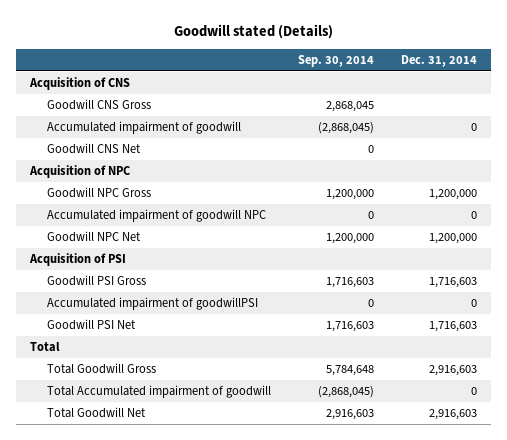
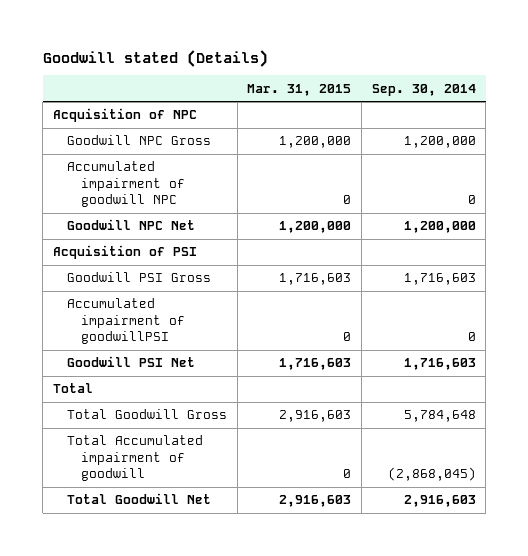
[401,54,478,67] Dec. 31, 2014 -> none
none -> [247,83,352,96] Mar. 31, 2015
[28,77,130,91] Acquisition of CNS -> none
[46,99,151,111] Goodwill CNS Gross -> none
[46,121,241,135] Accumulated impairment of goodwill -> none
[46,143,141,155] Goodwill CNS Net -> none

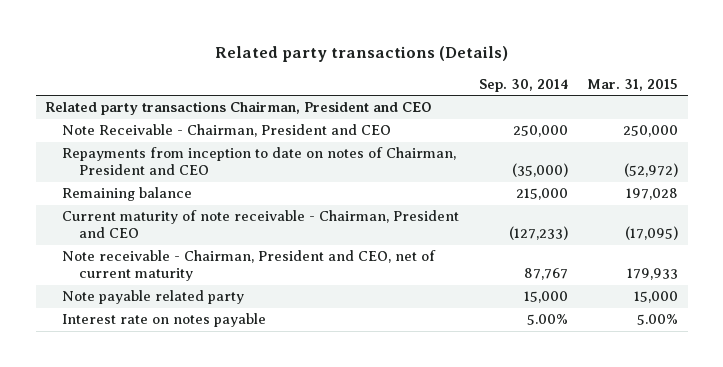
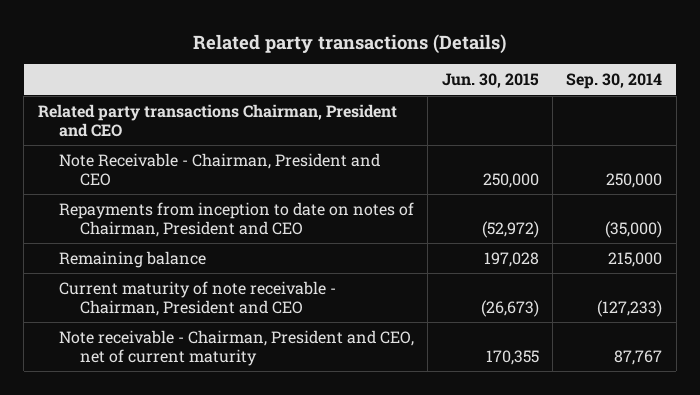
[586,78,678,91] Mar. 31, 2015 -> none
none -> [441,73,539,89] Jun. 30, 2015
[62,290,245,305] Note payable related party -> none
[62,313,267,328] Interest rate on notes payable -> none

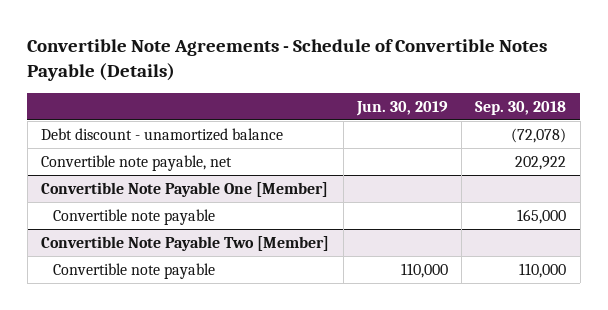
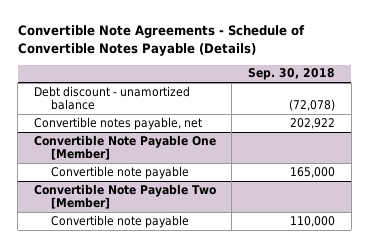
[355,100,448,116] Jun. 30, 2019 -> none
[41,154,233,171] Convertible note payable, net -> [33,116,202,130] Convertible notes payable, net

